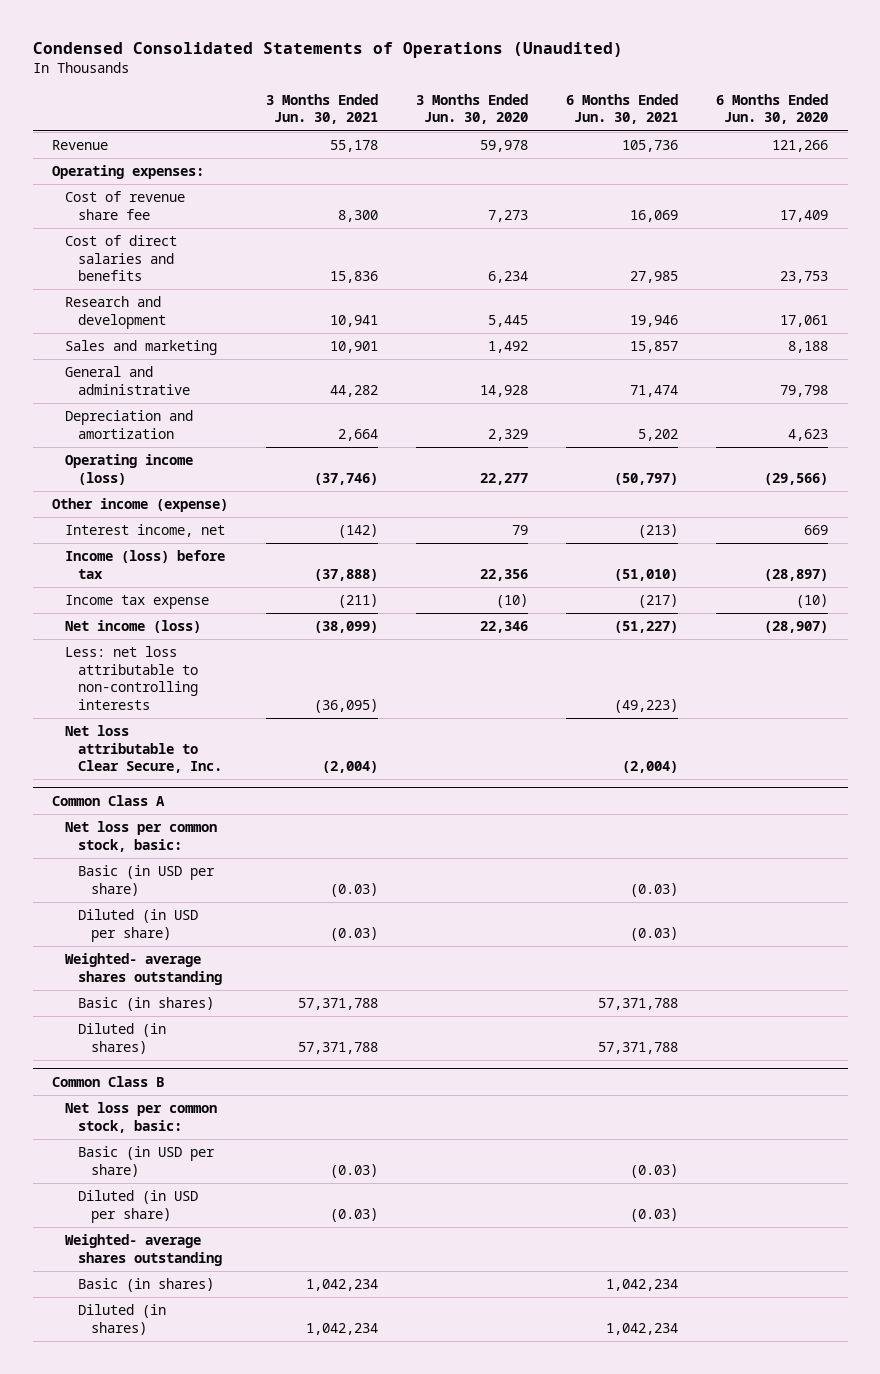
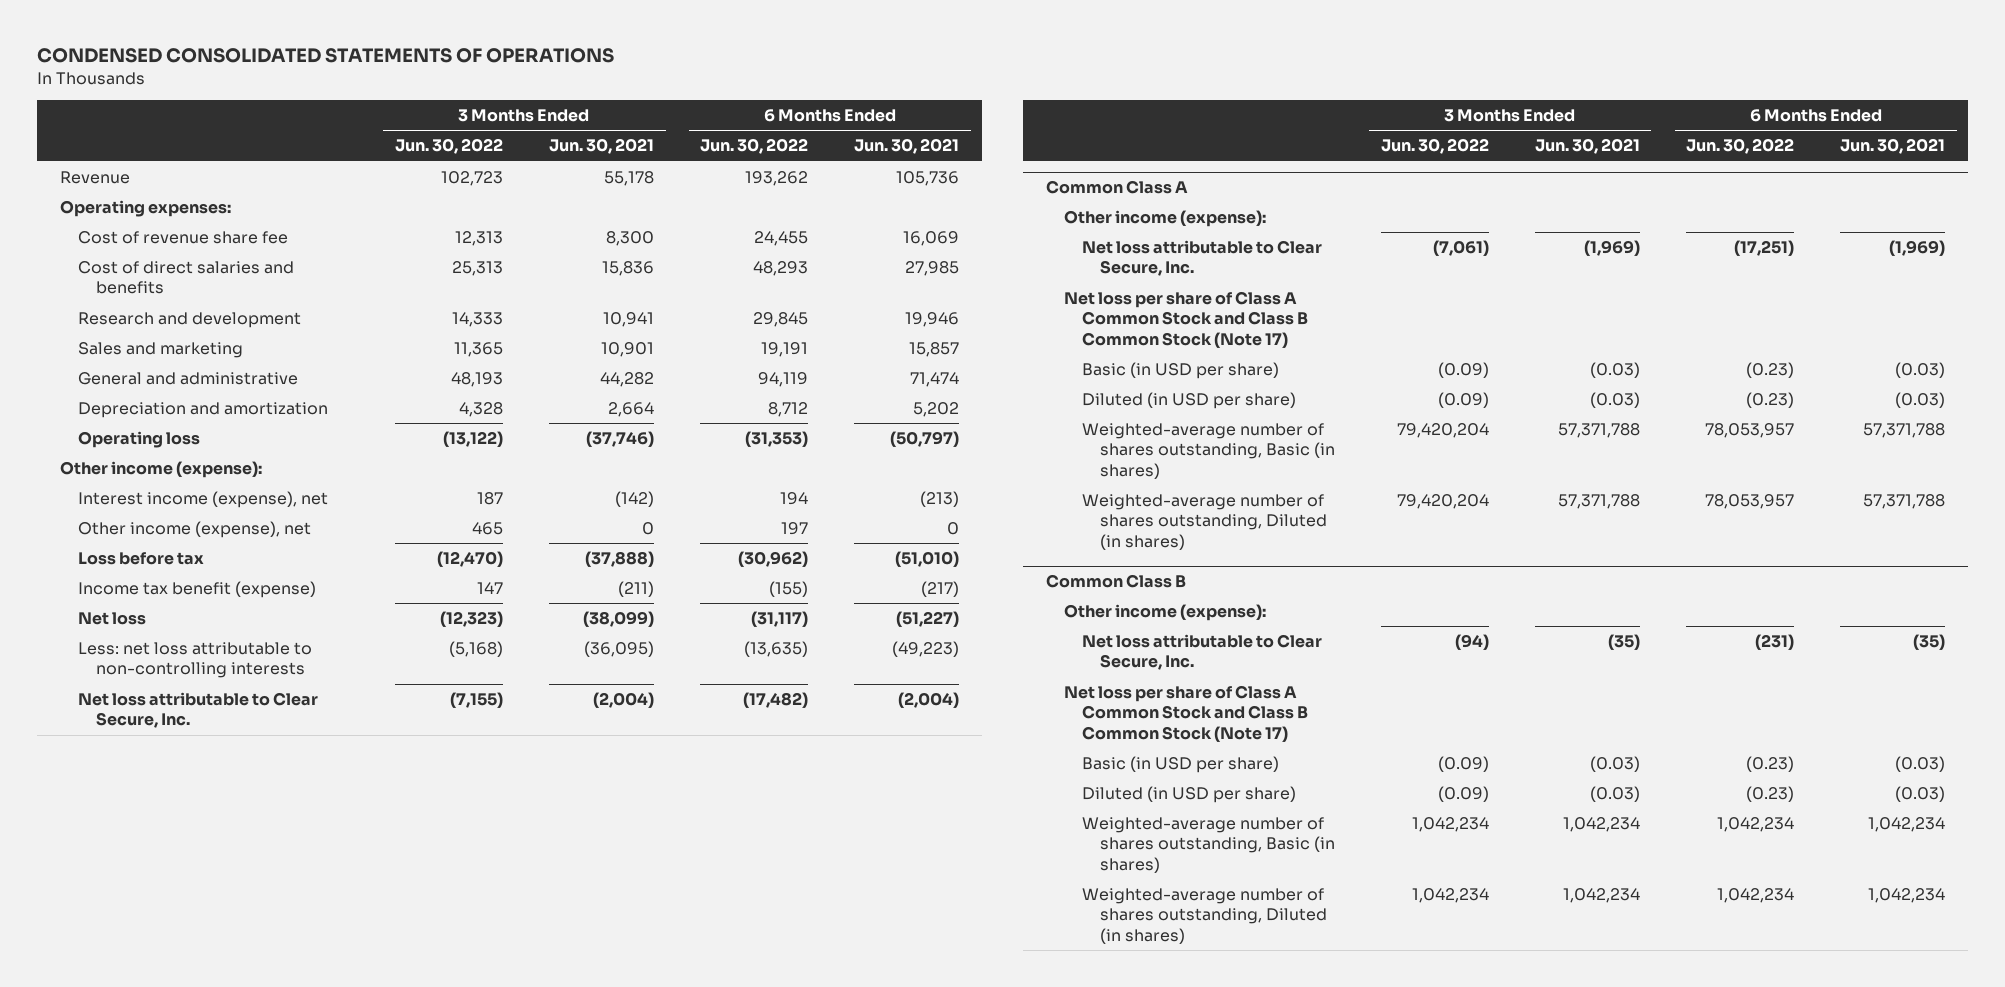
[32,42,623,59] Condensed Consolidated Statements of Operations (Unaudited) -> [36,48,614,64] CONDENSED CONSOLIDATED STATEMENTS OF OPERATIONS
[416,93,529,125] 3 Months Ended Jun. 30, 2020 -> none
[716,93,829,125] 6 Months Ended Jun. 30, 2020 -> none
none -> [394,138,503,155] Jun. 30, 2022
none -> [700,138,809,155] Jun. 30, 2022
[64,454,193,485] Operating income (loss) -> [77,431,200,449] Operating loss
[51,498,228,513] Other income (expense) -> [60,461,263,479] Other income (expense):
[64,524,225,538] Interest income, net -> [77,491,328,509] Interest income (expense), net
none -> [77,521,311,539] Other income (expense), net
[64,550,225,579] Income (loss) before tax -> [77,552,204,566] Loss before tax
[64,595,209,610] Income tax expense -> [77,581,316,599] Income tax benefit (expense)
[64,620,201,634] Net income (loss) -> [77,612,146,626] Net loss
[64,821,217,852] Net loss per common stock, basic: -> none
none -> [1063,210,1266,228] Other income (expense):
none -> [1081,240,1322,277] Net loss attributable to Clear Secure, Inc.
none -> [1063,291,1308,348] Net loss per share of Class A Common Stock and Class B Common Stock (Note 17)
[64,953,222,985] Weighted- average shares outstanding -> none
[77,997,214,1012] Basic (in shares) -> [1081,423,1335,479] Weighted-average number of shares outstanding, Basic (in shares)
[77,1023,166,1054] Diluted (in shares) -> [1081,494,1327,550] Weighted-average number of shares outstanding, Diluted (in shares)
[64,1102,217,1133] Net loss per common stock, basic: -> none
none -> [1063,604,1266,622] Other income (expense):
none -> [1081,634,1322,671] Net loss attributable to Clear Secure, Inc.
none -> [1063,685,1308,742] Net loss per share of Class A Common Stock and Class B Common Stock (Note 17)
[64,1234,222,1266] Weighted- average shares outstanding -> none
[77,1278,214,1293] Basic (in shares) -> [1081,817,1335,873] Weighted-average number of shares outstanding, Basic (in shares)
[77,1304,166,1335] Diluted (in shares) -> [1081,888,1327,944] Weighted-average number of shares outstanding, Diluted (in shares)

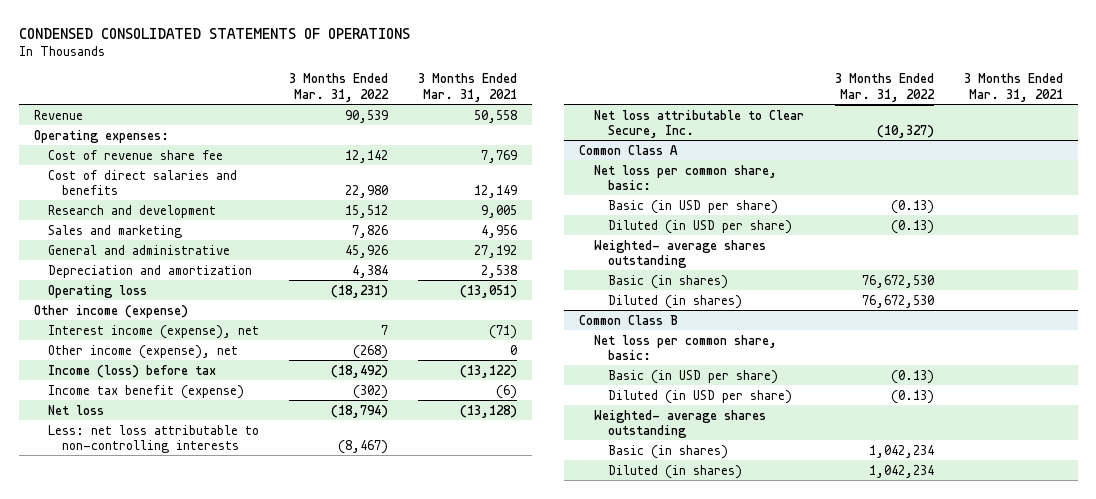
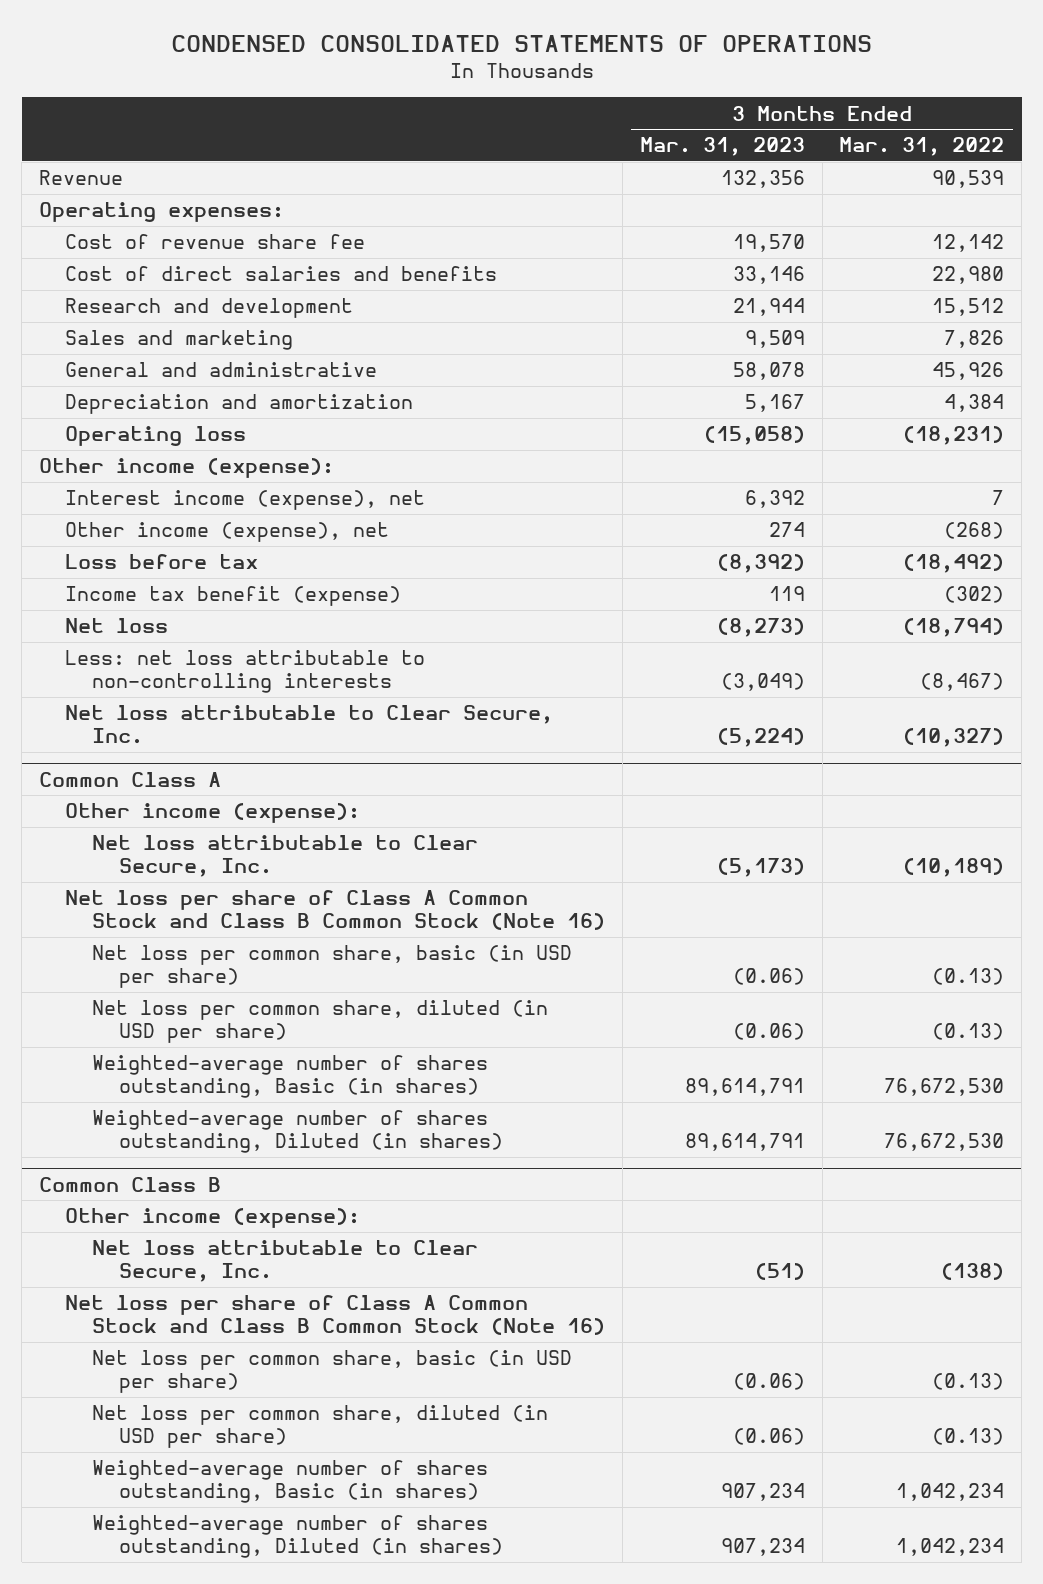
[418,73,518,102] 3 Months Ended Mar. 31, 2021 -> none
none -> [639,137,805,157] Mar. 31, 2023
[33,304,188,318] Other income (expense) -> [38,458,334,479] Other income (expense):
[47,364,216,378] Income (loss) before tax -> [65,554,259,570] Loss before tax
[593,164,777,190] Net loss per common share, basic: -> none
[593,239,766,268] Weighted- average shares outstanding -> none
none -> [65,803,361,824] Other income (expense):
none -> [92,835,479,878] Net loss attributable to Clear Secure, Inc.
none -> [65,890,606,931] Net loss per share of Class A Common Stock and Class B Common Stock (Note 16)
[607,199,778,214] Basic (in USD per share) -> [92,945,573,989] Net loss per common share, basic (in USD per share)
[607,219,792,234] Diluted (in USD per share) -> [92,1000,549,1044] Net loss per common share, diluted (in USD per share)
[607,274,728,289] Basic (in shares) -> [92,1055,489,1099] Weighted-average number of shares outstanding, Basic (in shares)
[607,294,742,309] Diluted (in shares) -> [92,1110,503,1154] Weighted-average number of shares outstanding, Diluted (in shares)
[593,334,777,360] Net loss per common share, basic: -> none
[593,409,766,438] Weighted- average shares outstanding -> none
none -> [65,1208,361,1229] Other income (expense):
none -> [92,1240,479,1283] Net loss attributable to Clear Secure, Inc.
none -> [65,1295,606,1336] Net loss per share of Class A Common Stock and Class B Common Stock (Note 16)
[607,369,778,384] Basic (in USD per share) -> [92,1350,573,1394] Net loss per common share, basic (in USD per share)
[607,389,792,404] Diluted (in USD per share) -> [92,1405,549,1449] Net loss per common share, diluted (in USD per share)
[607,444,728,459] Basic (in shares) -> [92,1460,489,1504] Weighted-average number of shares outstanding, Basic (in shares)
[607,464,742,479] Diluted (in shares) -> [92,1515,503,1559] Weighted-average number of shares outstanding, Diluted (in shares)

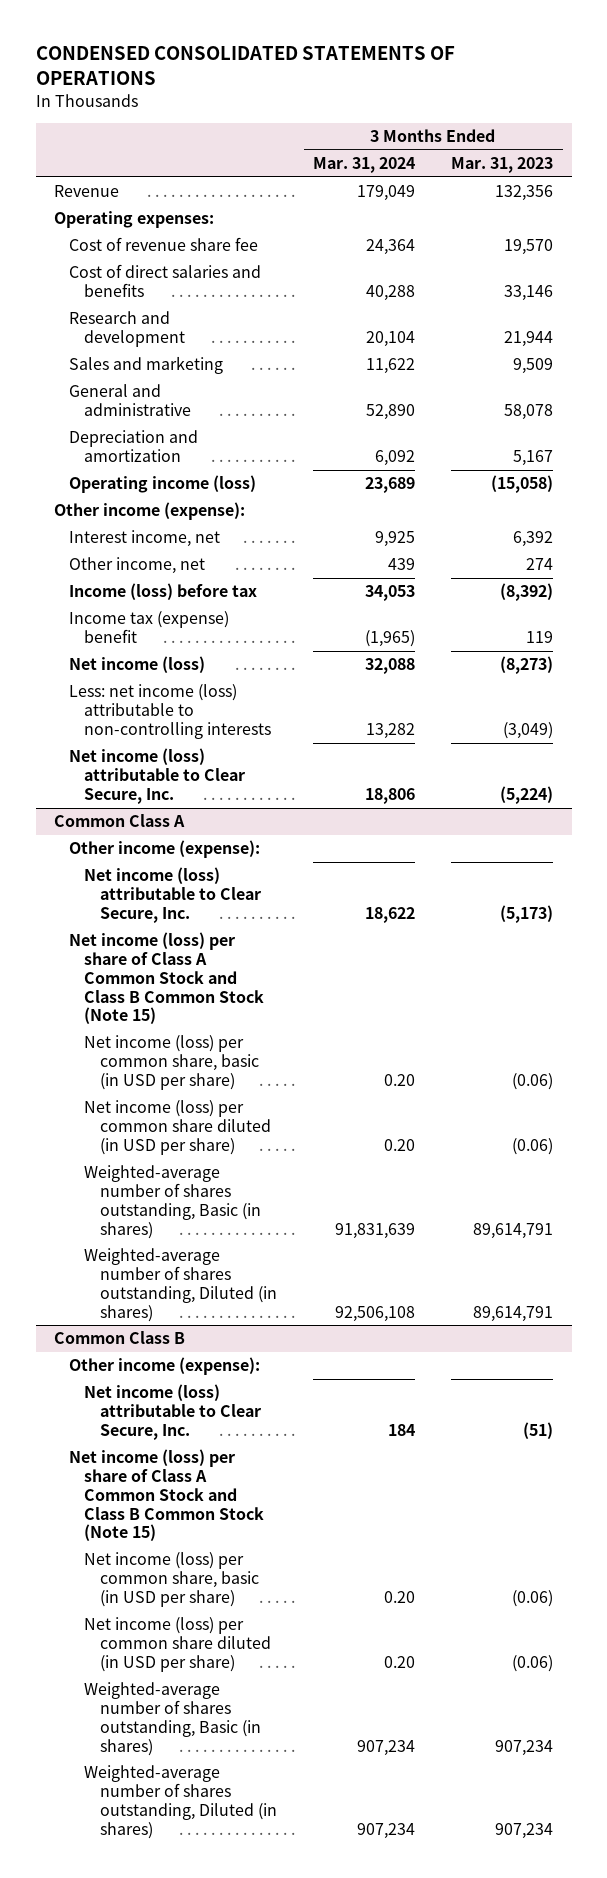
[839,137,1005,157] Mar. 31, 2022 -> none
none -> [313,157,416,174] Mar. 31, 2024
[65,426,247,447] Operating loss -> [69,475,257,494] Operating income (loss)
[65,490,426,511] Interest income (expense), net -> [69,530,221,548] Interest income, net
[65,522,390,543] Other income (expense), net -> [69,557,206,575] Other income, net
[65,554,259,570] Loss before tax -> [69,583,258,601] Income (loss) before tax
[65,586,402,607] Income tax benefit (expense) -> [69,611,230,644] Income tax (expense) benefit
[65,618,169,634] Net loss -> [69,656,206,674] Net income (loss)
[65,650,426,694] Less: net loss attributable to non-controlling interests -> [69,684,272,739] Less: net income (loss) attributable to non-controlling interests
[65,705,554,745] Net loss attributable to Clear Secure, Inc. -> [69,748,246,804] Net income (loss) attributable to Clear Secure, Inc.
[92,835,479,878] Net loss attributable to Clear Secure, Inc. -> [84,867,261,923] Net income (loss) attributable to Clear Secure, Inc.
[65,890,606,931] Net loss per share of Class A Common Stock and Class B Common Stock (Note 16) -> [69,932,265,1025] Net income (loss) per share of Class A Common Stock and Class B Common Stock (Note 15)
[92,945,573,989] Net loss per common share, basic (in USD per share) -> [84,1035,259,1090] Net income (loss) per common share, basic (in USD per share)
[92,1000,549,1044] Net loss per common share, diluted (in USD per share) -> [84,1100,271,1155] Net income (loss) per common share diluted (in USD per share)
[92,1240,479,1283] Net loss attributable to Clear Secure, Inc. -> [84,1384,261,1440] Net income (loss) attributable to Clear Secure, Inc.
[65,1295,606,1336] Net loss per share of Class A Common Stock and Class B Common Stock (Note 16) -> [69,1449,265,1542] Net income (loss) per share of Class A Common Stock and Class B Common Stock (Note 15)
[92,1350,573,1394] Net loss per common share, basic (in USD per share) -> [84,1552,259,1607] Net income (loss) per common share, basic (in USD per share)
[92,1405,549,1449] Net loss per common share, diluted (in USD per share) -> [84,1617,271,1672] Net income (loss) per common share diluted (in USD per share)

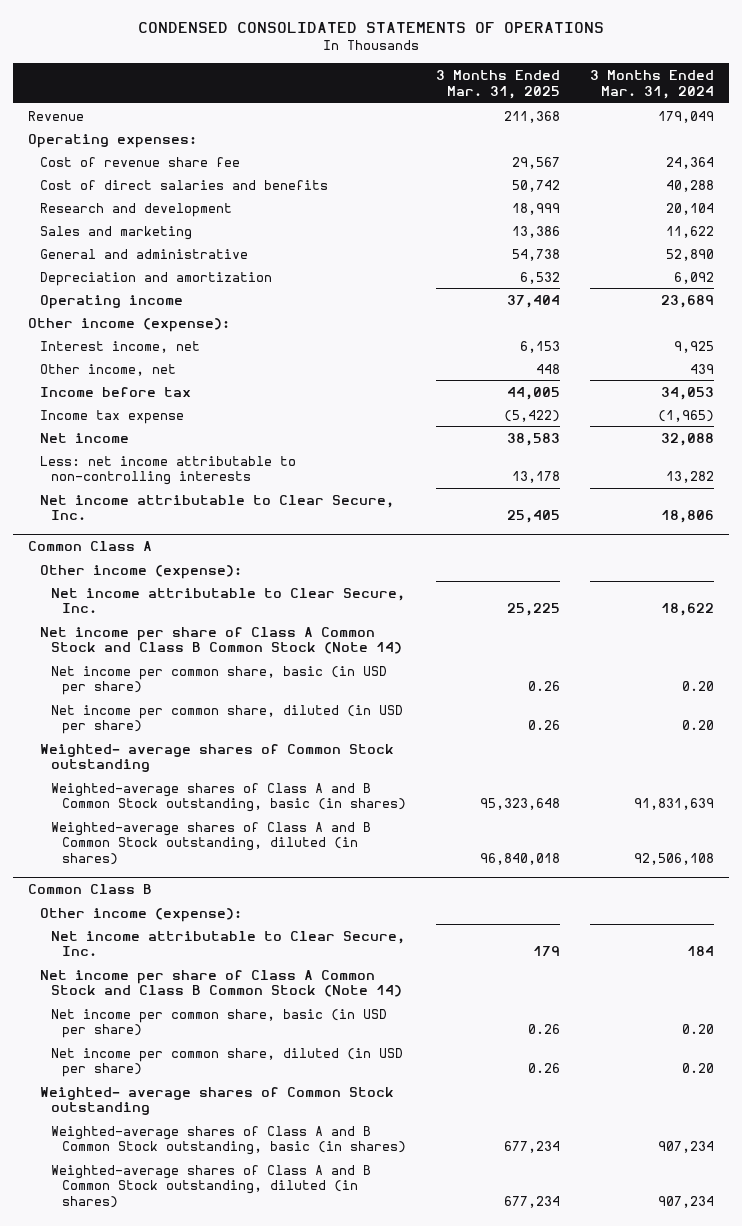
[451,157,554,174] Mar. 31, 2023 -> none
none -> [436,69,561,99] 3 Months Ended Mar. 31, 2025
[69,475,257,494] Operating income (loss) -> [39,294,183,309] Operating income
[69,583,258,601] Income (loss) before tax -> [39,386,191,397] Income before tax
[69,611,230,644] Income tax (expense) benefit -> [39,409,184,424] Income tax expense
[69,656,206,674] Net income (loss) -> [39,432,129,443] Net income
[69,684,272,739] Less: net income (loss) attributable to non-controlling interests -> [39,455,296,486] Less: net income attributable to non-controlling interests
[69,748,246,804] Net income (loss) attributable to Clear Secure, Inc. -> [39,494,394,521] Net income attributable to Clear Secure, Inc.
[84,867,261,923] Net income (loss) attributable to Clear Secure, Inc. -> [51,587,406,614] Net income attributable to Clear Secure, Inc.
[69,932,265,1025] Net income (loss) per share of Class A Common Stock and Class B Common Stock (Note 15) -> [39,626,403,655] Net income per share of Class A Common Stock and Class B Common Stock (Note 14)
[84,1035,259,1090] Net income (loss) per common share, basic (in USD per share) -> [51,665,388,696] Net income per common share, basic (in USD per share)
[84,1100,271,1155] Net income (loss) per common share diluted (in USD per share) -> [51,704,404,735] Net income per common share, diluted (in USD per share)
none -> [39,743,394,773] Weighted- average shares of Common Stock outstanding
[84,1165,261,1239] Weighted-average number of shares outstanding, Basic (in shares) -> [51,782,407,813] Weighted-average shares of Class A and B Common Stock outstanding, basic (in shares)
[84,1248,277,1322] Weighted-average number of shares outstanding, Diluted (in shares) -> [51,821,372,866] Weighted-average shares of Class A and B Common Stock outstanding, diluted (in shares)
[84,1384,261,1440] Net income (loss) attributable to Clear Secure, Inc. -> [51,930,406,957] Net income attributable to Clear Secure, Inc.
[69,1449,265,1542] Net income (loss) per share of Class A Common Stock and Class B Common Stock (Note 15) -> [39,969,403,998] Net income per share of Class A Common Stock and Class B Common Stock (Note 14)
[84,1552,259,1607] Net income (loss) per common share, basic (in USD per share) -> [51,1008,388,1039] Net income per common share, basic (in USD per share)
[84,1617,271,1672] Net income (loss) per common share diluted (in USD per share) -> [51,1047,404,1078] Net income per common share, diluted (in USD per share)
none -> [39,1086,394,1116] Weighted- average shares of Common Stock outstanding
[84,1682,261,1756] Weighted-average number of shares outstanding, Basic (in shares) -> [51,1125,407,1156] Weighted-average shares of Class A and B Common Stock outstanding, basic (in shares)
[84,1765,277,1839] Weighted-average number of shares outstanding, Diluted (in shares) -> [51,1164,372,1209] Weighted-average shares of Class A and B Common Stock outstanding, diluted (in shares)

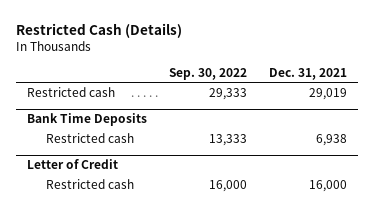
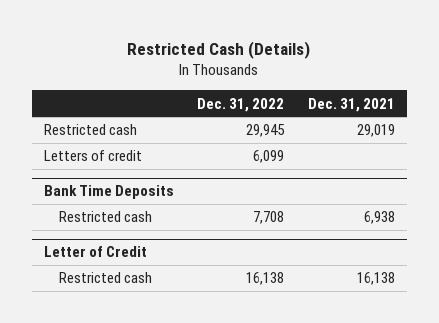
[169,67,248,80] Sep. 30, 2022 -> none
none -> [197,97,285,112] Dec. 31, 2022
none -> [43,150,142,162] Letters of credit
[309,180,348,193] 16,000 -> [356,272,395,286] 16,138

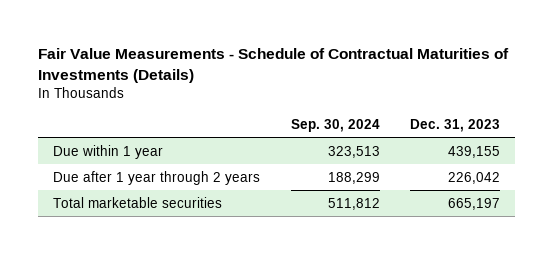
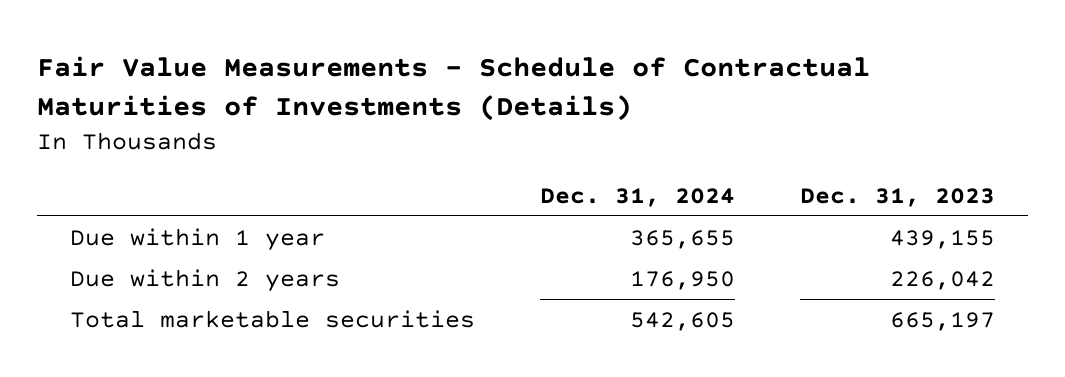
[290,118,380,132] Sep. 30, 2024 -> none
none -> [540,187,736,207] Dec. 31, 2024
[53,170,261,185] Due after 1 year through 2 years -> [69,269,340,293] Due within 2 years

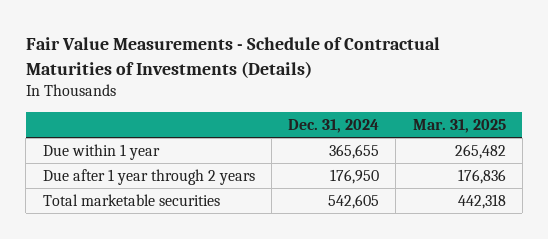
[800,187,996,207] Dec. 31, 2023 -> none
none -> [412,118,506,133] Mar. 31, 2025
[69,269,340,293] Due within 2 years -> [42,168,255,185] Due after 1 year through 2 years

